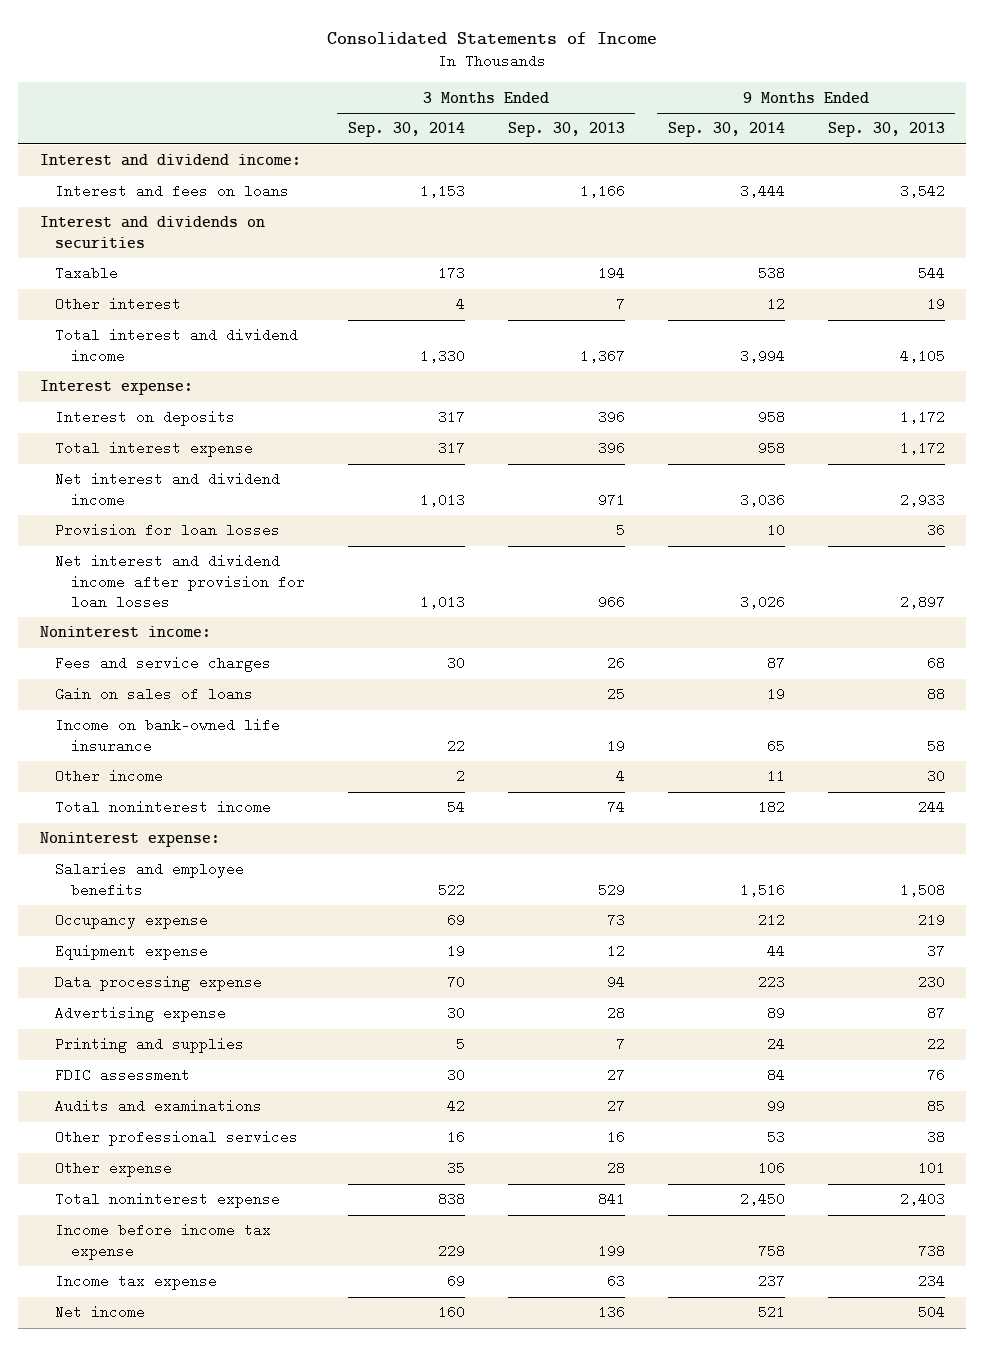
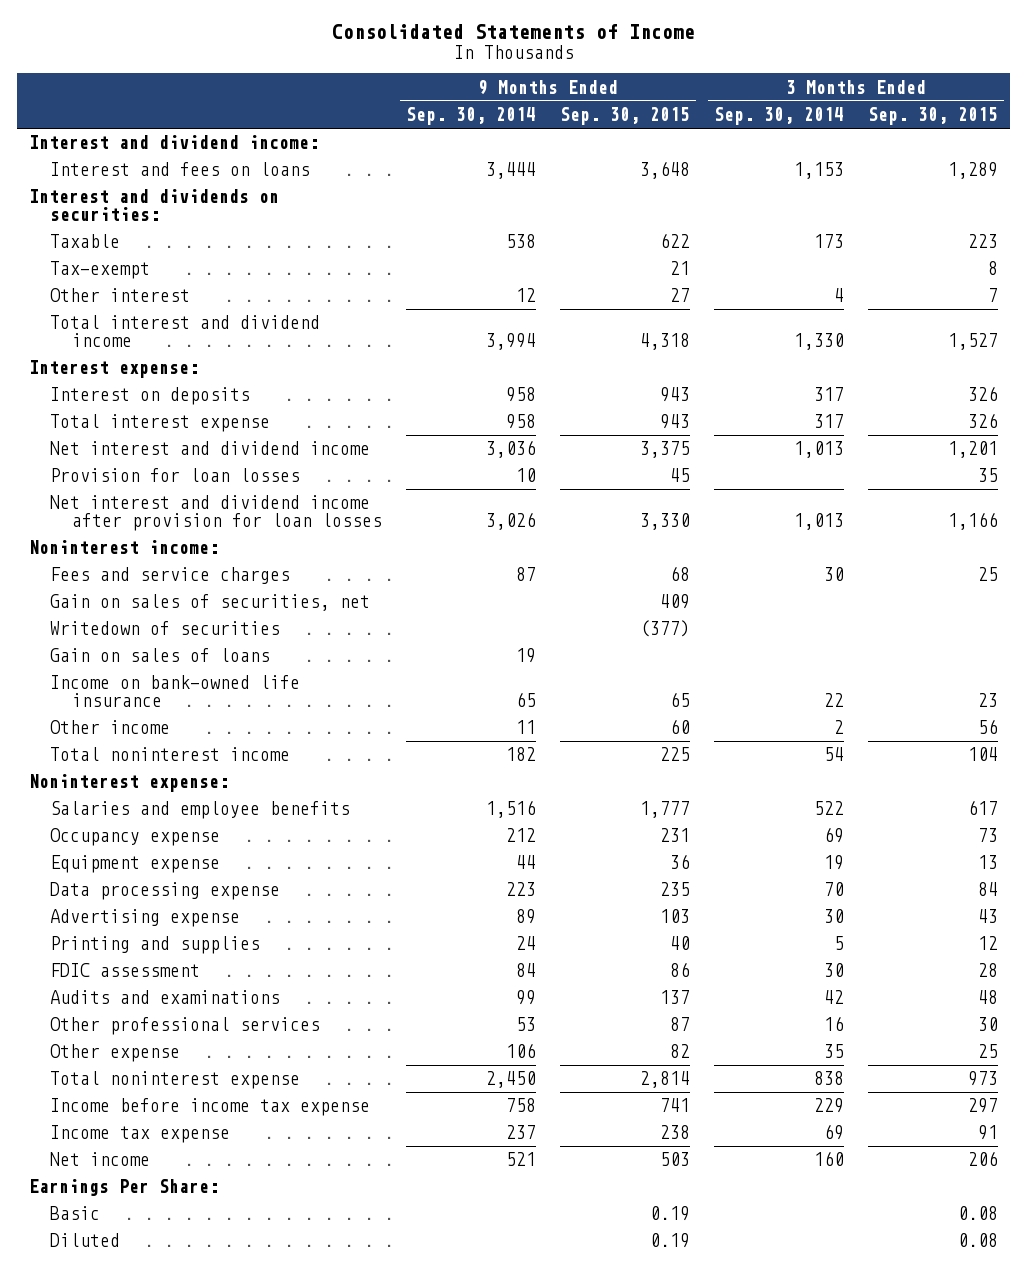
[507,122,625,138] Sep. 30, 2013 -> none
[827,122,945,138] Sep. 30, 2013 -> none
none -> [559,107,690,126] Sep. 30, 2015
none -> [868,107,999,126] Sep. 30, 2015
[39,216,265,248] Interest and dividends on securities -> [29,189,280,222] Interest and dividends on securities:
none -> [50,261,151,280] Tax-exempt
none -> [50,594,371,612] Gain on sales of securities, net
none -> [50,621,281,636] Writedown of securities
none -> [29,1179,220,1197] Earnings Per Share:
none -> [50,1206,101,1221] Basic
none -> [50,1233,121,1248] Diluted

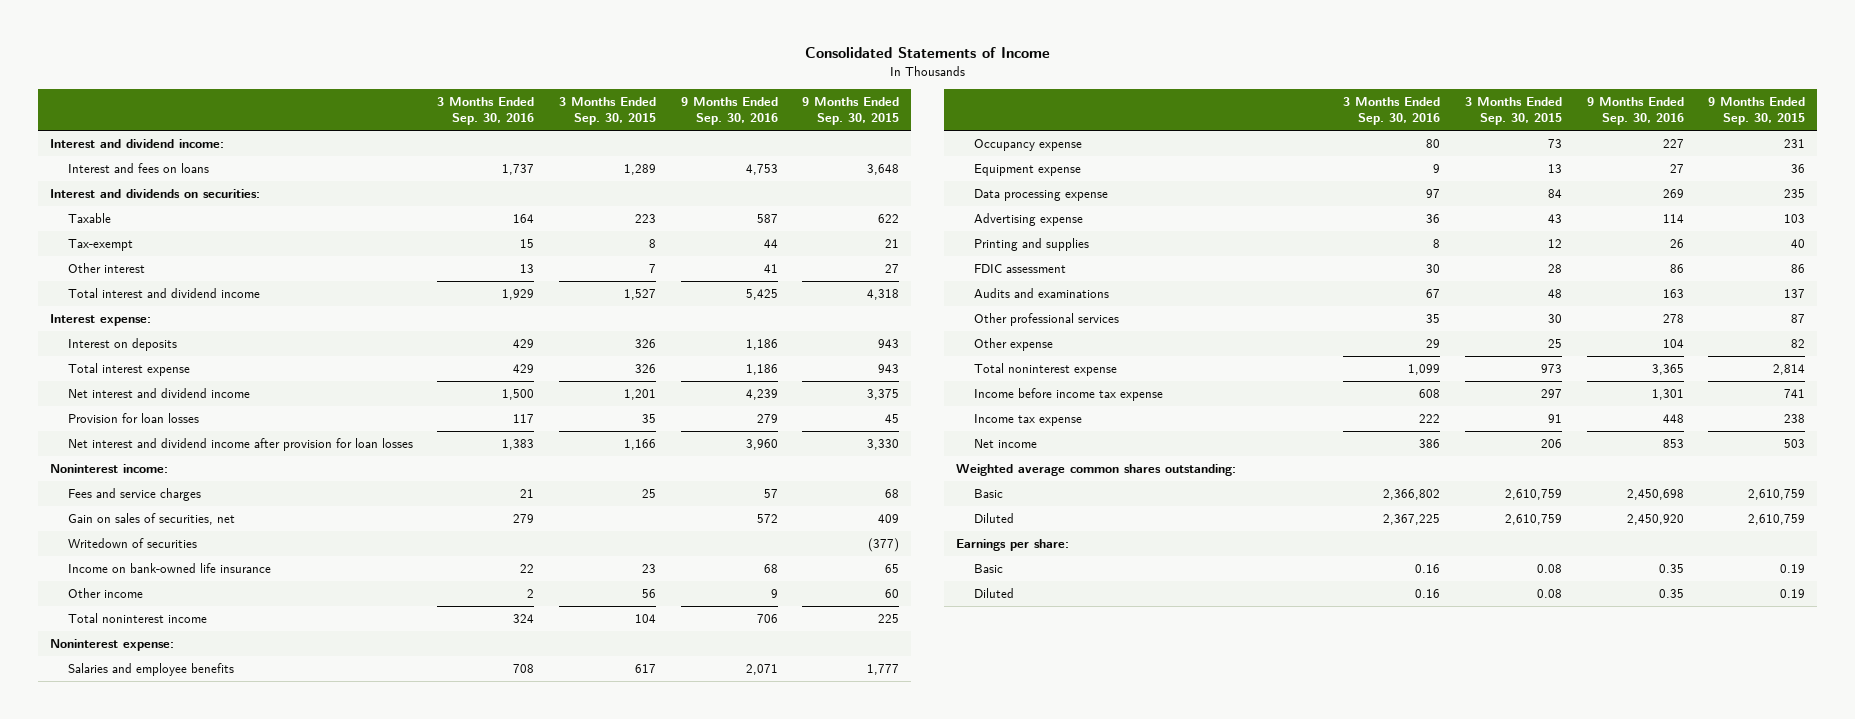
[405,107,536,126] Sep. 30, 2014 -> none
[714,107,845,126] Sep. 30, 2014 -> none
none -> [437,96,535,126] 3 Months Ended Sep. 30, 2016
none -> [680,96,778,126] 9 Months Ended Sep. 30, 2016
[50,648,271,663] Gain on sales of loans -> none
none -> [956,463,1237,476] Weighted average common shares outstanding:
none -> [973,488,1003,498] Basic
none -> [973,512,1014,523] Diluted
[29,1179,220,1197] Earnings Per Share: -> [956,538,1070,551] Earnings per share:

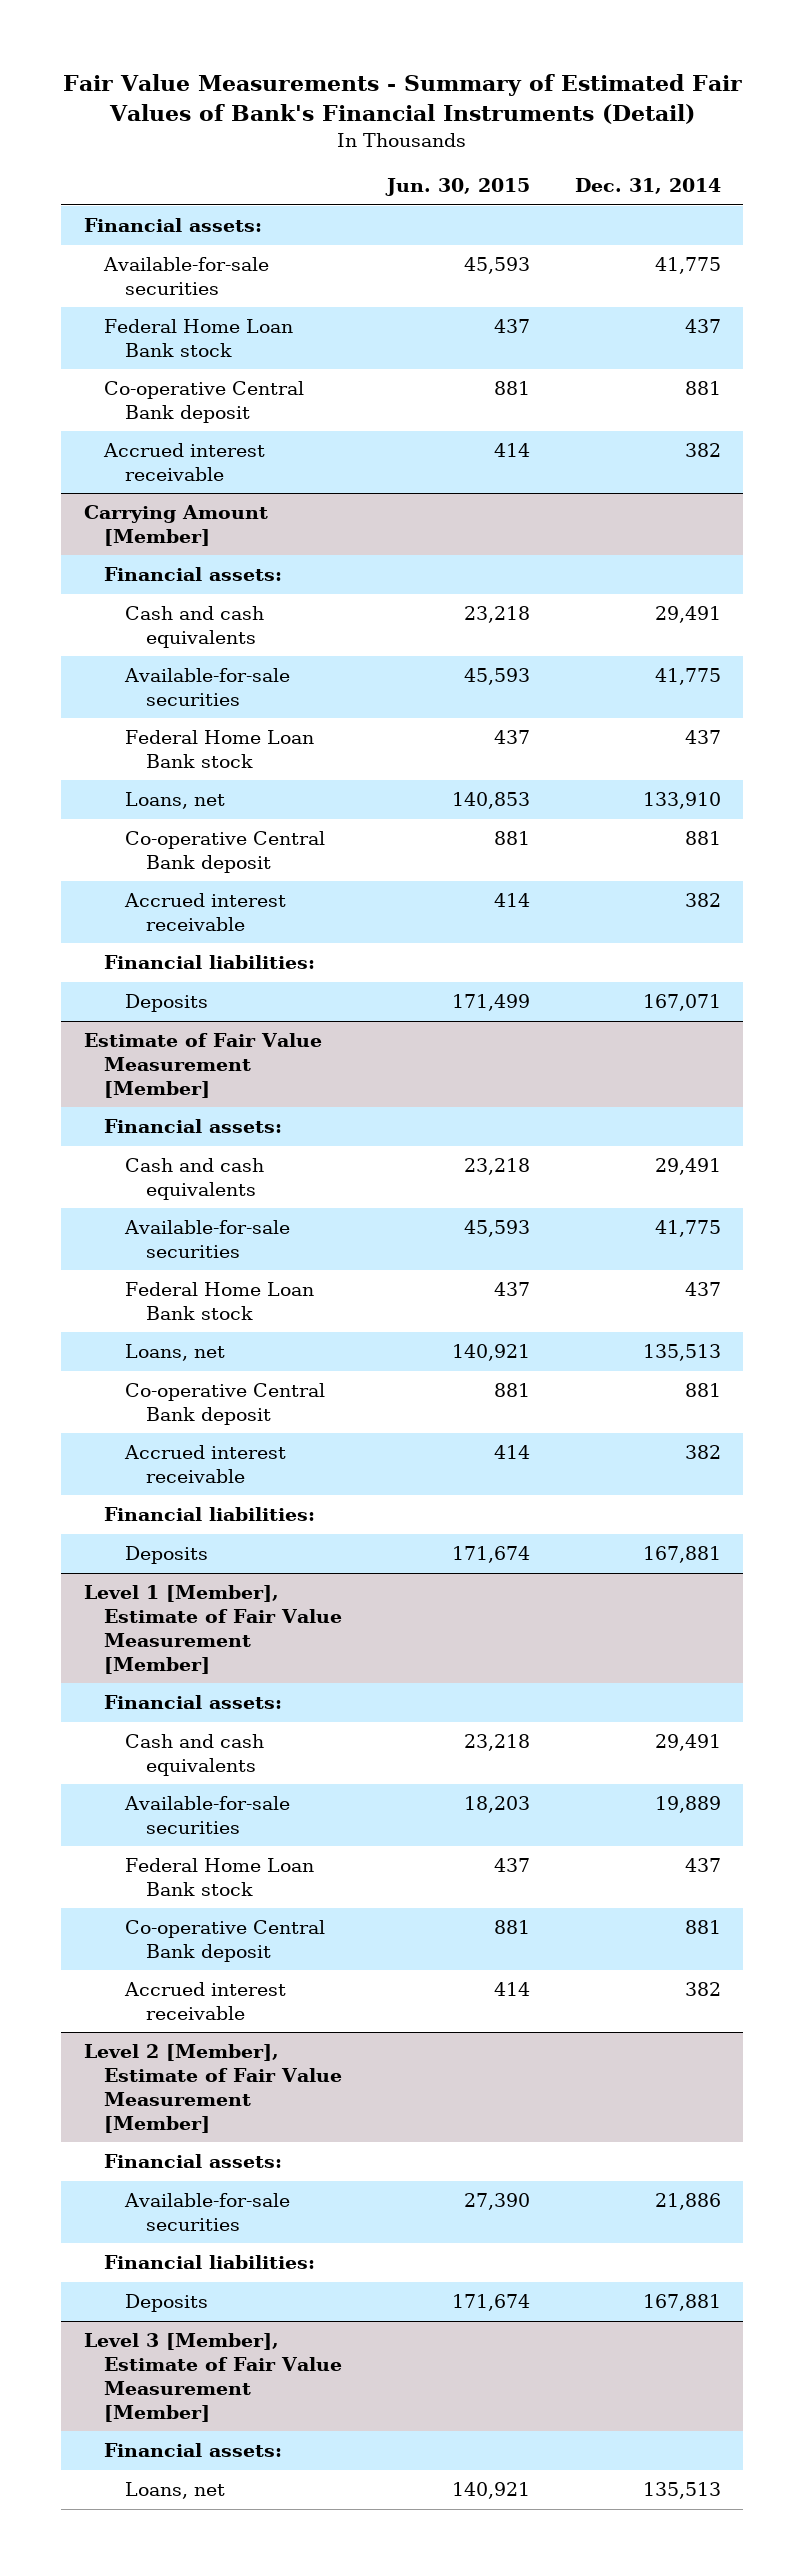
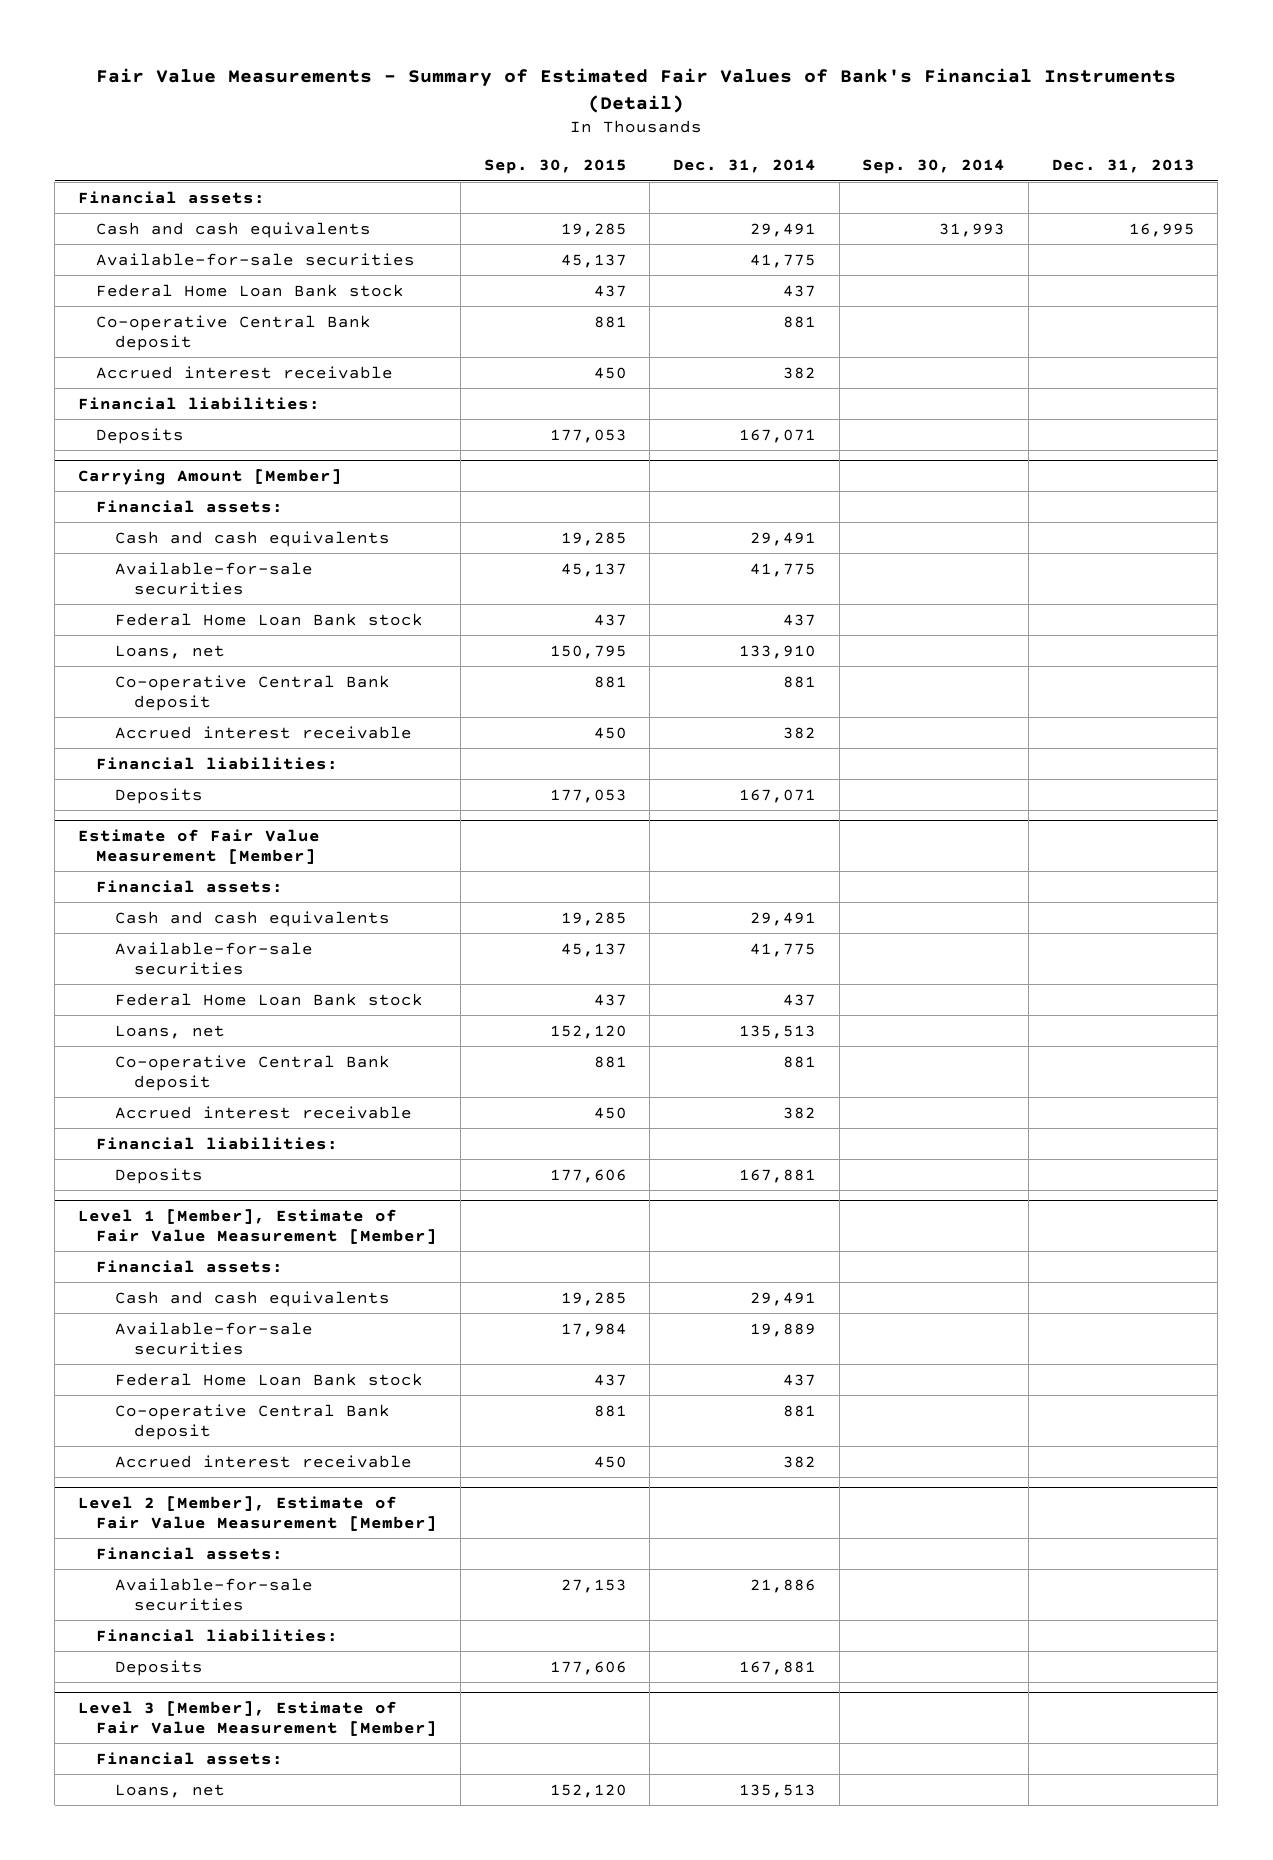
[385,178,531,197] Jun. 30, 2015 -> none
none -> [483,159,627,175] Sep. 30, 2015
none -> [862,159,1006,175] Sep. 30, 2014
none -> [1051,159,1195,174] Dec. 31, 2013
none -> [96,221,372,238] Cash and cash equivalents
none -> [77,396,320,410] Financial liabilities:
none -> [96,427,185,444] Deposits

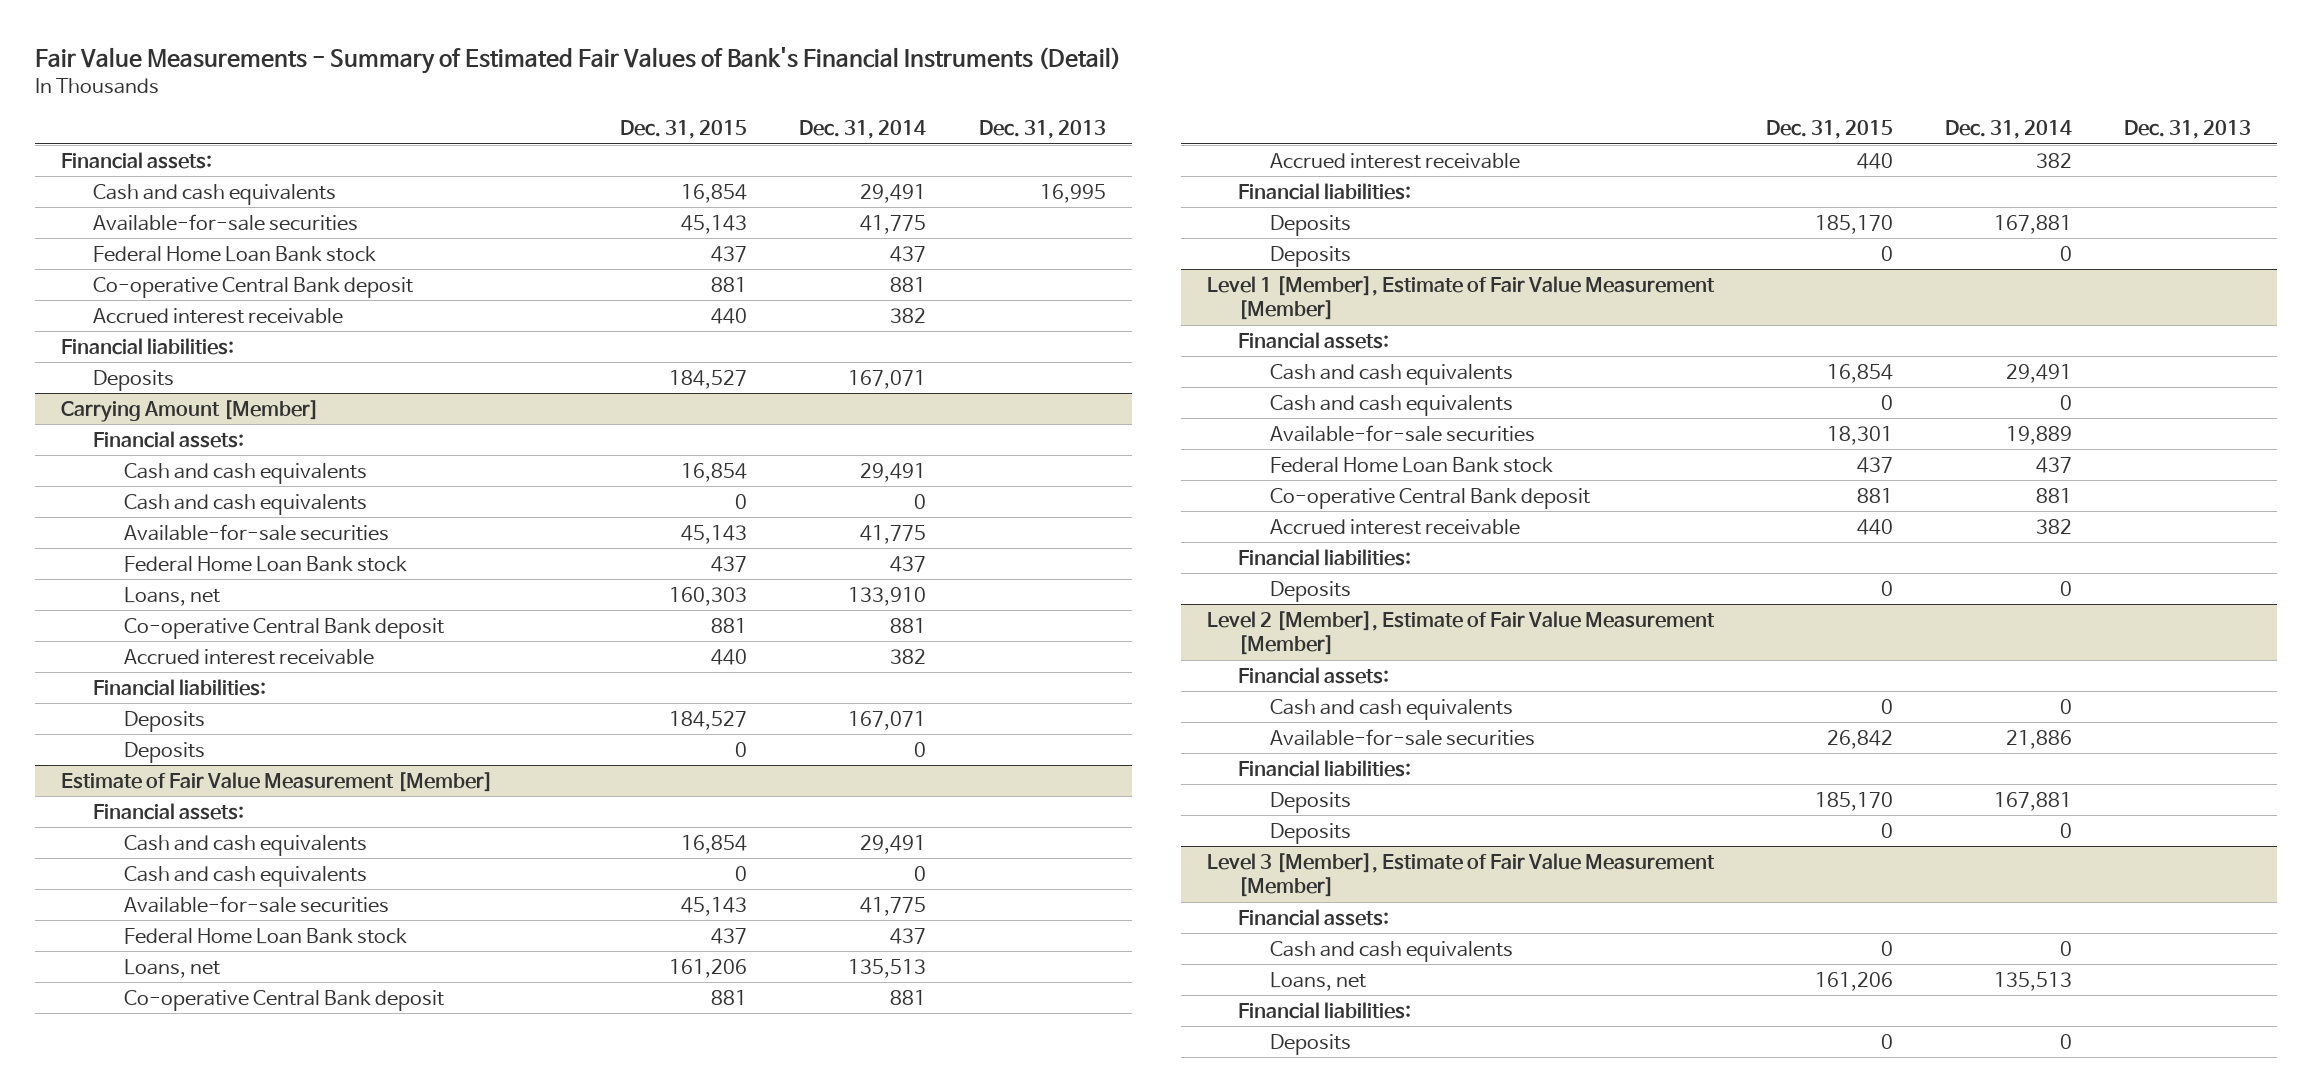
[483,159,627,175] Sep. 30, 2015 -> none
[862,159,1006,175] Sep. 30, 2014 -> none
none -> [620,120,748,140] Dec. 31, 2015
none -> [124,493,368,515] Cash and cash equivalents
none -> [124,741,206,763] Deposits
none -> [124,865,368,887] Cash and cash equivalents
none -> [1269,245,1351,267] Deposits
none -> [1269,394,1513,416] Cash and cash equivalents
none -> [1238,548,1412,566] Financial liabilities:
none -> [1269,580,1351,602] Deposits
none -> [1269,698,1513,720] Cash and cash equivalents
none -> [1269,822,1351,844] Deposits
none -> [1269,940,1513,962] Cash and cash equivalents
none -> [1238,1001,1412,1019] Financial liabilities:
none -> [1269,1033,1351,1055] Deposits

